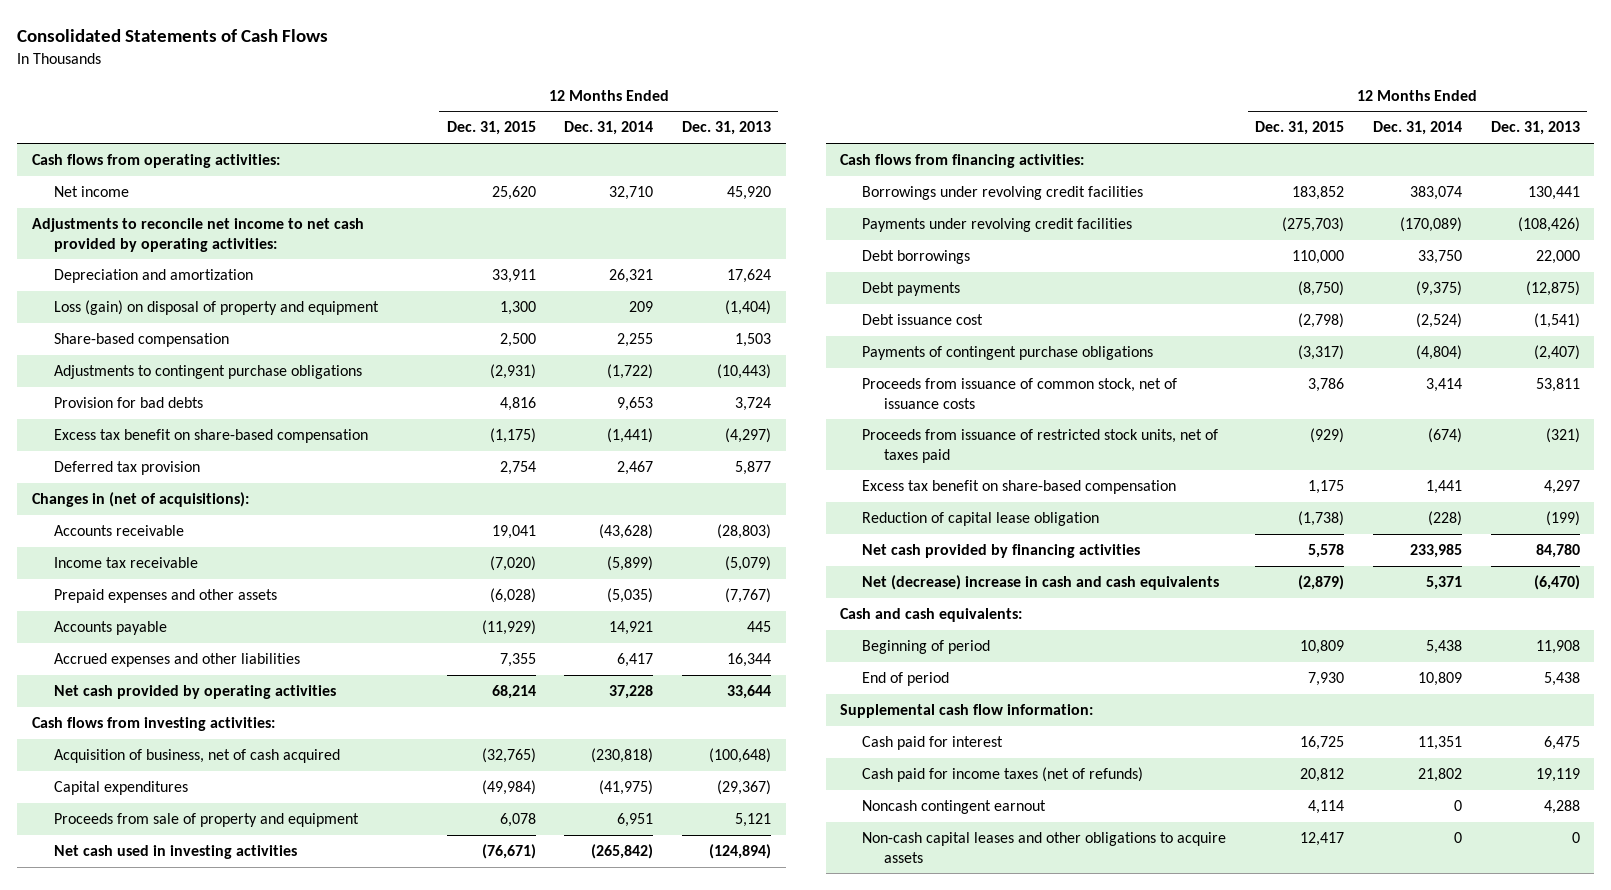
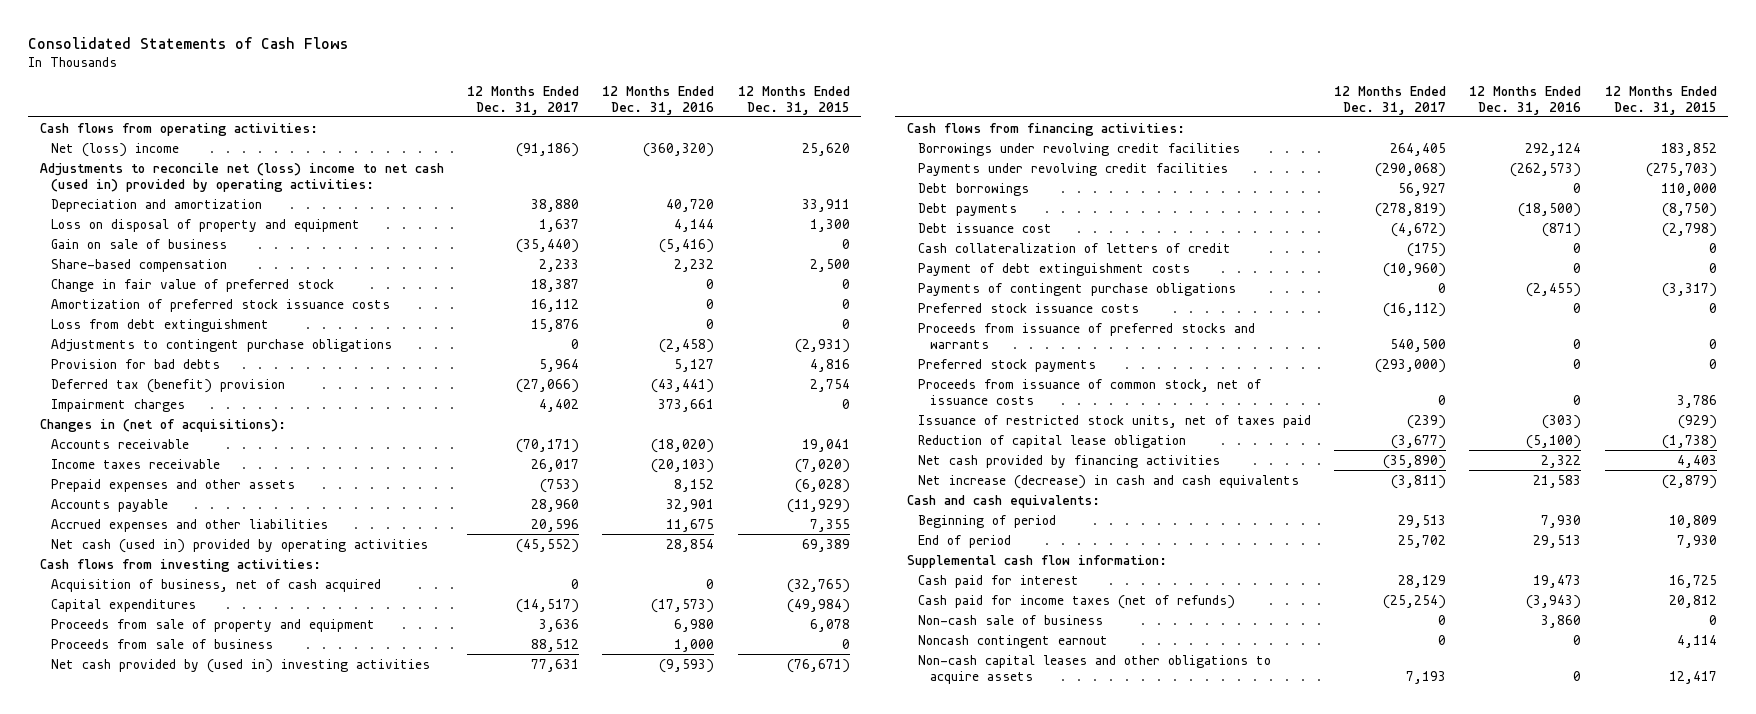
[564,121,654,136] Dec. 31, 2014 -> none
[682,121,772,136] Dec. 31, 2013 -> none
none -> [467,85,580,115] 12 Months Ended Dec. 31, 2017
none -> [602,85,715,115] 12 Months Ended Dec. 31, 2016
[53,186,129,198] Net income -> [51,142,180,157] Net (loss) income
[31,218,364,252] Adjustments to reconcile net income to net cash provided by operating activities: -> [39,162,444,192] Adjustments to reconcile net (loss) income to net cash (used in) provided by operating activities:
[53,300,379,316] Loss (gain) on disposal of property and equipment -> [51,218,361,232] Loss on disposal of property and equipment
none -> [51,238,228,249] Gain on sale of business
none -> [51,278,335,292] Change in fair value of preferred stock
none -> [51,298,391,312] Amortization of preferred stock issuance costs
none -> [51,318,270,332] Loss from debt extinguishment
[53,429,368,444] Excess tax benefit on share-based compensation -> none
[53,461,200,476] Deferred tax provision -> [51,378,286,393] Deferred tax (benefit) provision
none -> [51,398,186,412] Impairment charges
[53,557,198,569] Income tax receivable -> [51,458,221,469] Income taxes receivable
[53,685,336,700] Net cash provided by operating activities -> [51,538,429,553] Net cash (used in) provided by operating activities
[491,685,536,700] 68,214 -> [801,538,850,552] 69,389
none -> [51,638,274,649] Proceeds from sale of business
[53,845,297,860] Net cash used in investing activities -> [51,658,431,673] Net cash provided by (used in) investing activities
none -> [918,242,1232,253] Cash collateralization of letters of credit
none -> [918,262,1191,276] Payment of debt extinguishment costs
none -> [918,302,1140,313] Preferred stock issuance costs
none -> [918,322,1256,349] Proceeds from issuance of preferred stocks and warrants
none -> [918,358,1097,372] Preferred stock payments
[862,480,1177,495] Excess tax benefit on share-based compensation -> none
[862,429,1219,463] Proceeds from issuance of restricted stock units, net of taxes paid -> [918,414,1312,428] Issuance of restricted stock units, net of taxes paid
[1308,544,1345,559] 5,578 -> [1676,454,1717,468] 4,403
[862,575,1220,591] Net (decrease) increase in cash and cash equivalents -> [918,474,1300,489] Net increase (decrease) in cash and cash equivalents
none -> [918,614,1104,625] Non-cash sale of business

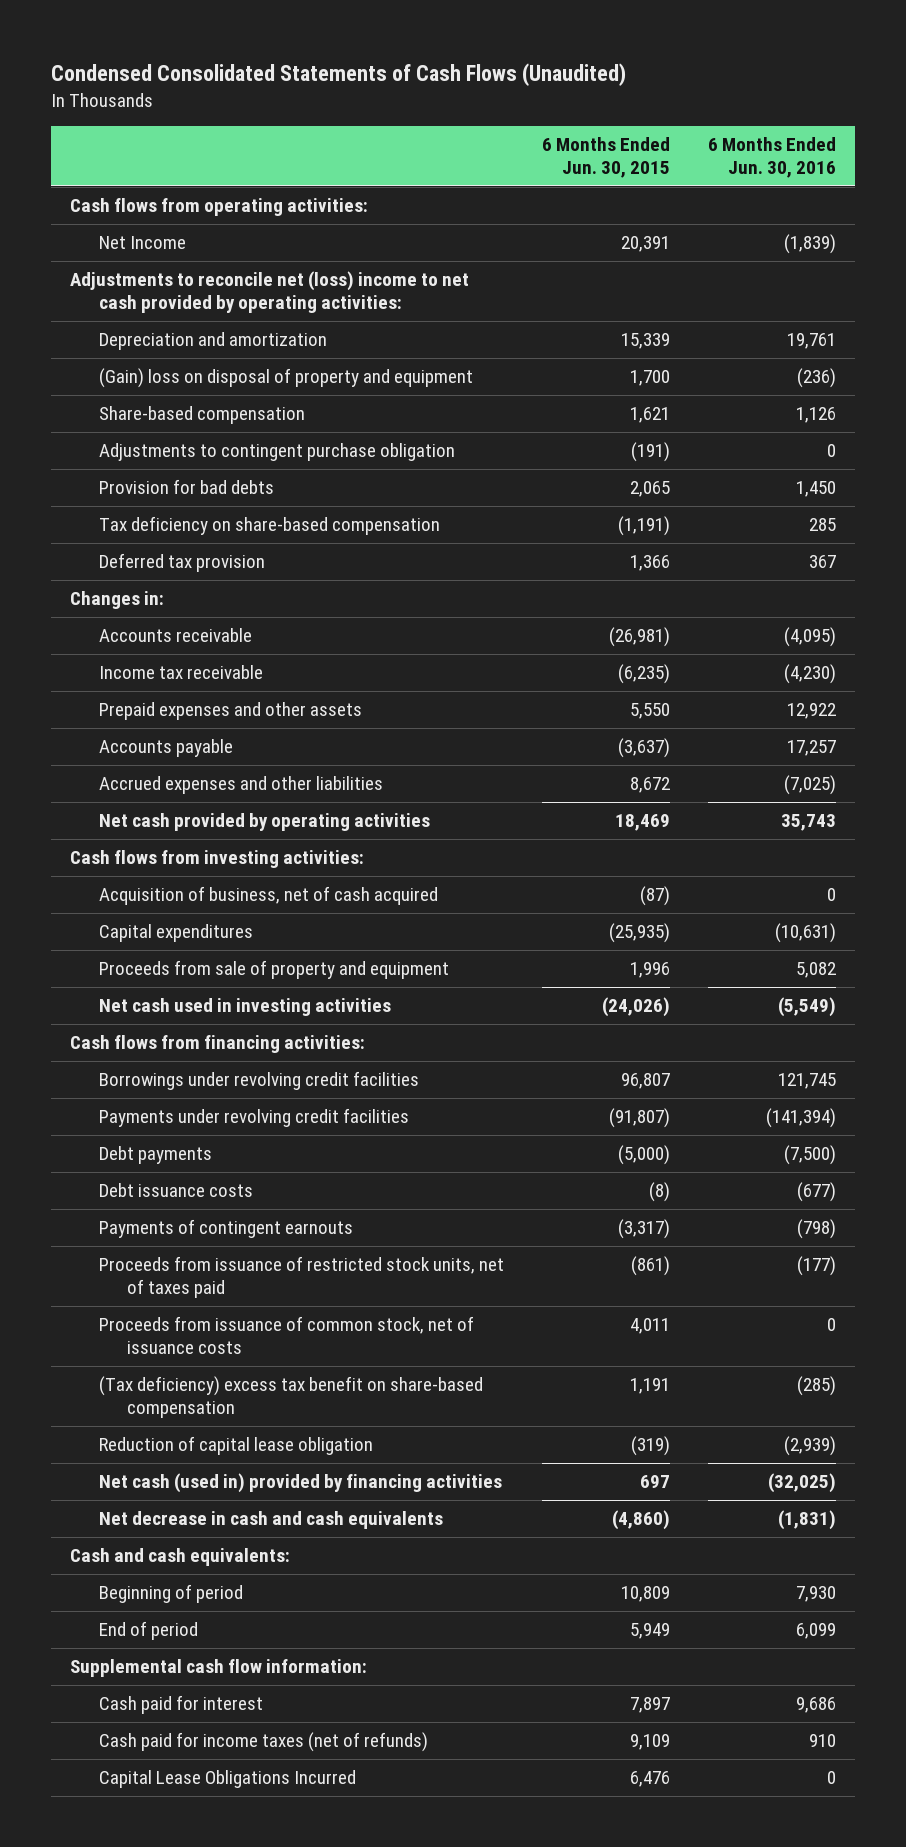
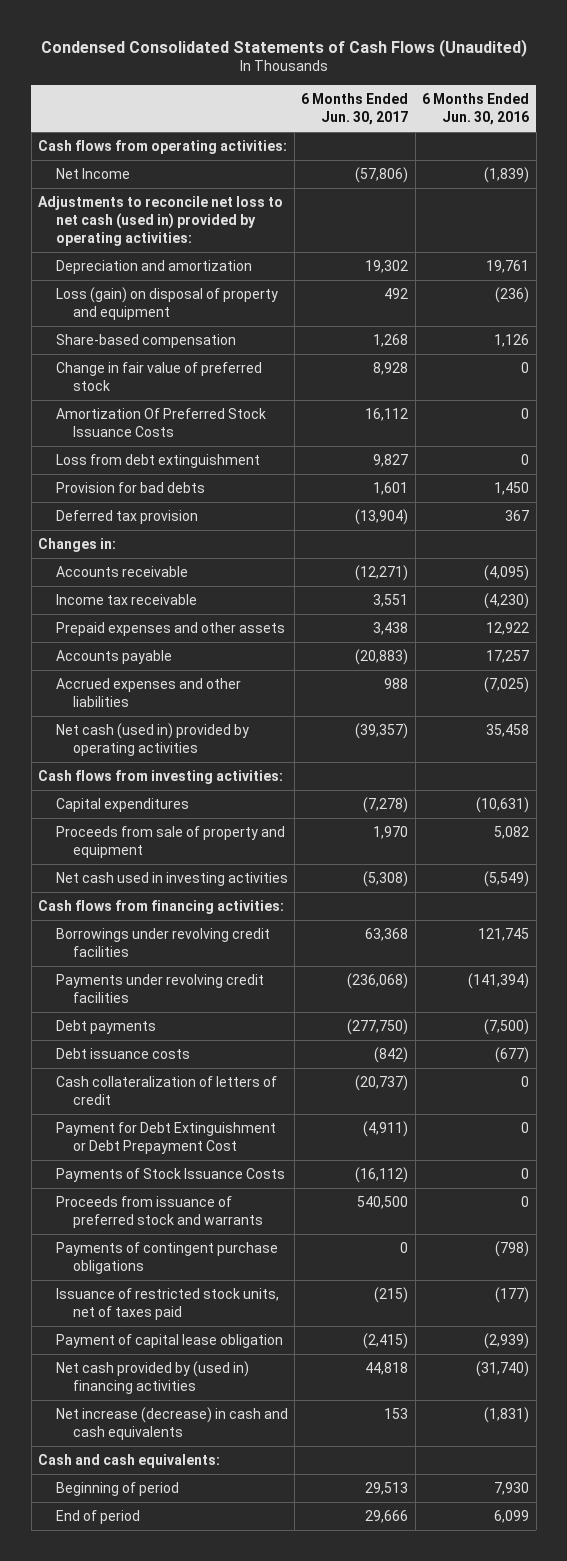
[541,137,670,179] 6 Months Ended Jun. 30, 2015 -> none
none -> [301,93,409,125] 6 Months Ended Jun. 30, 2017
[70,271,470,314] Adjustments to reconcile net (loss) income to net cash provided by operating activities: -> [38,196,284,246] Adjustments to reconcile net loss to net cash (used in) provided by operating activities:
[98,368,473,389] (Gain) loss on disposal of property and equipment -> [55,287,278,320] Loss (gain) on disposal of property and equipment
[98,443,455,462] Adjustments to contingent purchase obligation -> none
none -> [55,362,262,391] Change in fair value of preferred stock
none -> [55,408,266,437] Amortization Of Preferred Stock Issuance Costs
none -> [55,454,260,469] Loss from debt extinguishment
[98,516,440,536] Tax deficiency on share-based compensation -> none
[98,813,430,832] Net cash provided by operating activities -> [55,723,249,756] Net cash (used in) provided by operating activities
[780,814,836,832] 35,743 -> [486,724,530,738] 35,458
[98,886,438,906] Acquisition of business, net of cash acquired -> none
[98,1316,474,1355] Proceeds from issuance of common stock, net of issuance costs -> none
[98,1376,483,1419] (Tax deficiency) excess tax benefit on share-based compensation -> none
none -> [55,1076,277,1105] Cash collateralization of letters of credit
none -> [55,1122,276,1154] Payment for Debt Extinguishment or Debt Prepayment Cost
none -> [55,1168,285,1183] Payments of Stock Issuance Costs
none -> [55,1196,264,1228] Proceeds from issuance of preferred stock and warrants
[98,1219,353,1239] Payments of contingent earnouts -> [55,1242,278,1274] Payments of contingent purchase obligations
[98,1256,504,1299] Proceeds from issuance of restricted stock units, net of taxes paid -> [55,1288,279,1320] Issuance of restricted stock units, net of taxes paid
[98,1436,373,1456] Reduction of capital lease obligation -> [55,1334,283,1349] Payment of capital lease obligation
[98,1473,502,1494] Net cash (used in) provided by financing activities -> [55,1361,249,1394] Net cash provided by (used in) financing activities
[767,1473,836,1494] (32,025) -> [476,1361,530,1378] (31,740)
[98,1511,443,1530] Net decrease in cash and cash equivalents -> [55,1407,288,1440] Net increase (decrease) in cash and cash equivalents
[70,1659,368,1678] Supplemental cash flow information: -> none
[98,1695,263,1715] Cash paid for interest -> none
[98,1732,428,1753] Cash paid for income taxes (net of refunds) -> none
[98,1770,356,1789] Capital Lease Obligations Incurred -> none

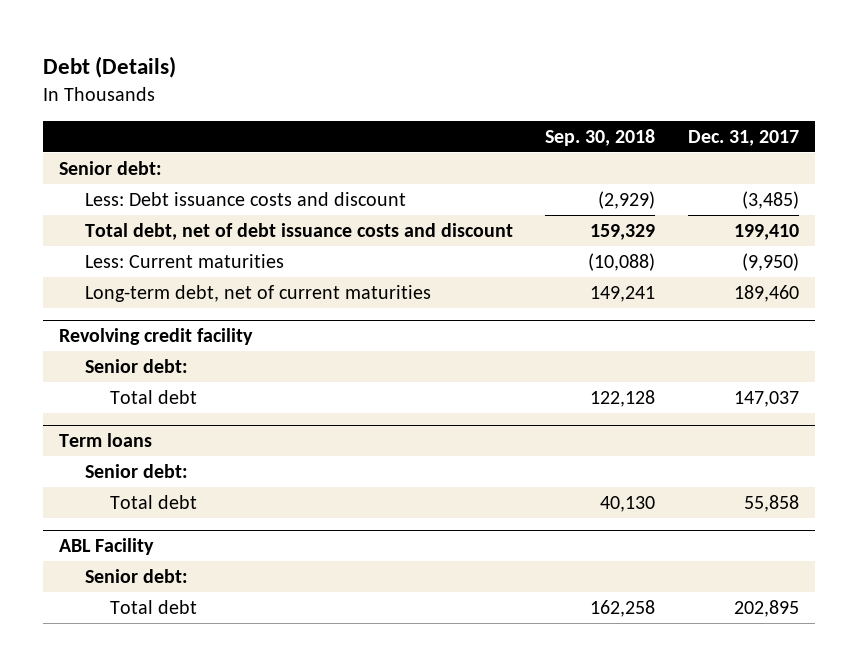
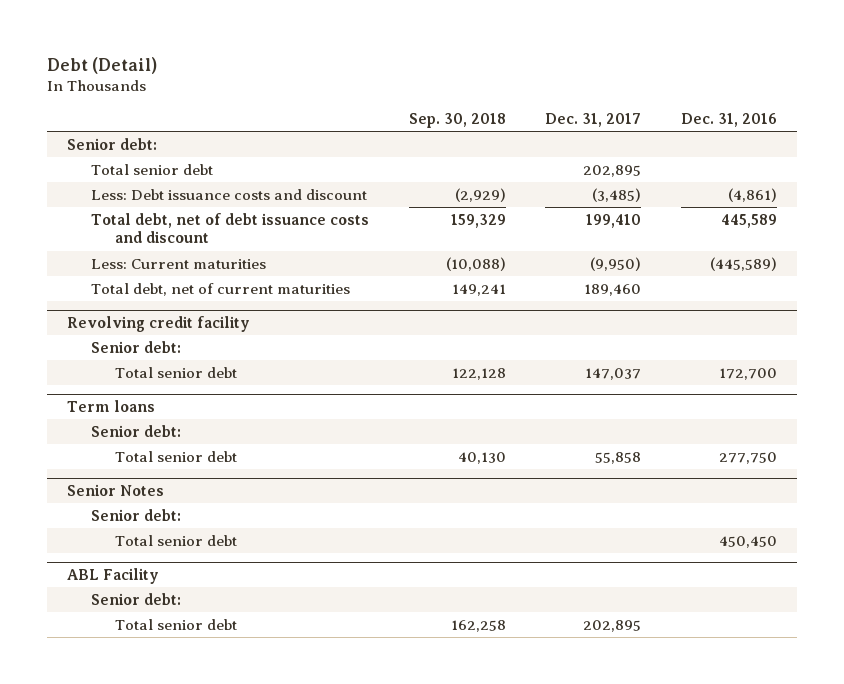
[42,55,176,78] Debt (Details) -> [46,56,157,74] Debt (Detail)
none -> [681,113,778,128] Dec. 31, 2016
none -> [90,163,213,175] Total senior debt
[84,285,431,303] Long-term debt, net of current maturities -> [90,282,350,296] Total debt, net of current maturities
[110,390,198,405] Total debt -> [114,366,237,378] Total senior debt
[110,495,198,510] Total debt -> [114,450,237,462] Total senior debt
none -> [66,484,164,497] Senior Notes
none -> [90,508,181,521] Senior debt:
none -> [114,534,237,546] Total senior debt
[110,600,198,615] Total debt -> [114,618,237,630] Total senior debt

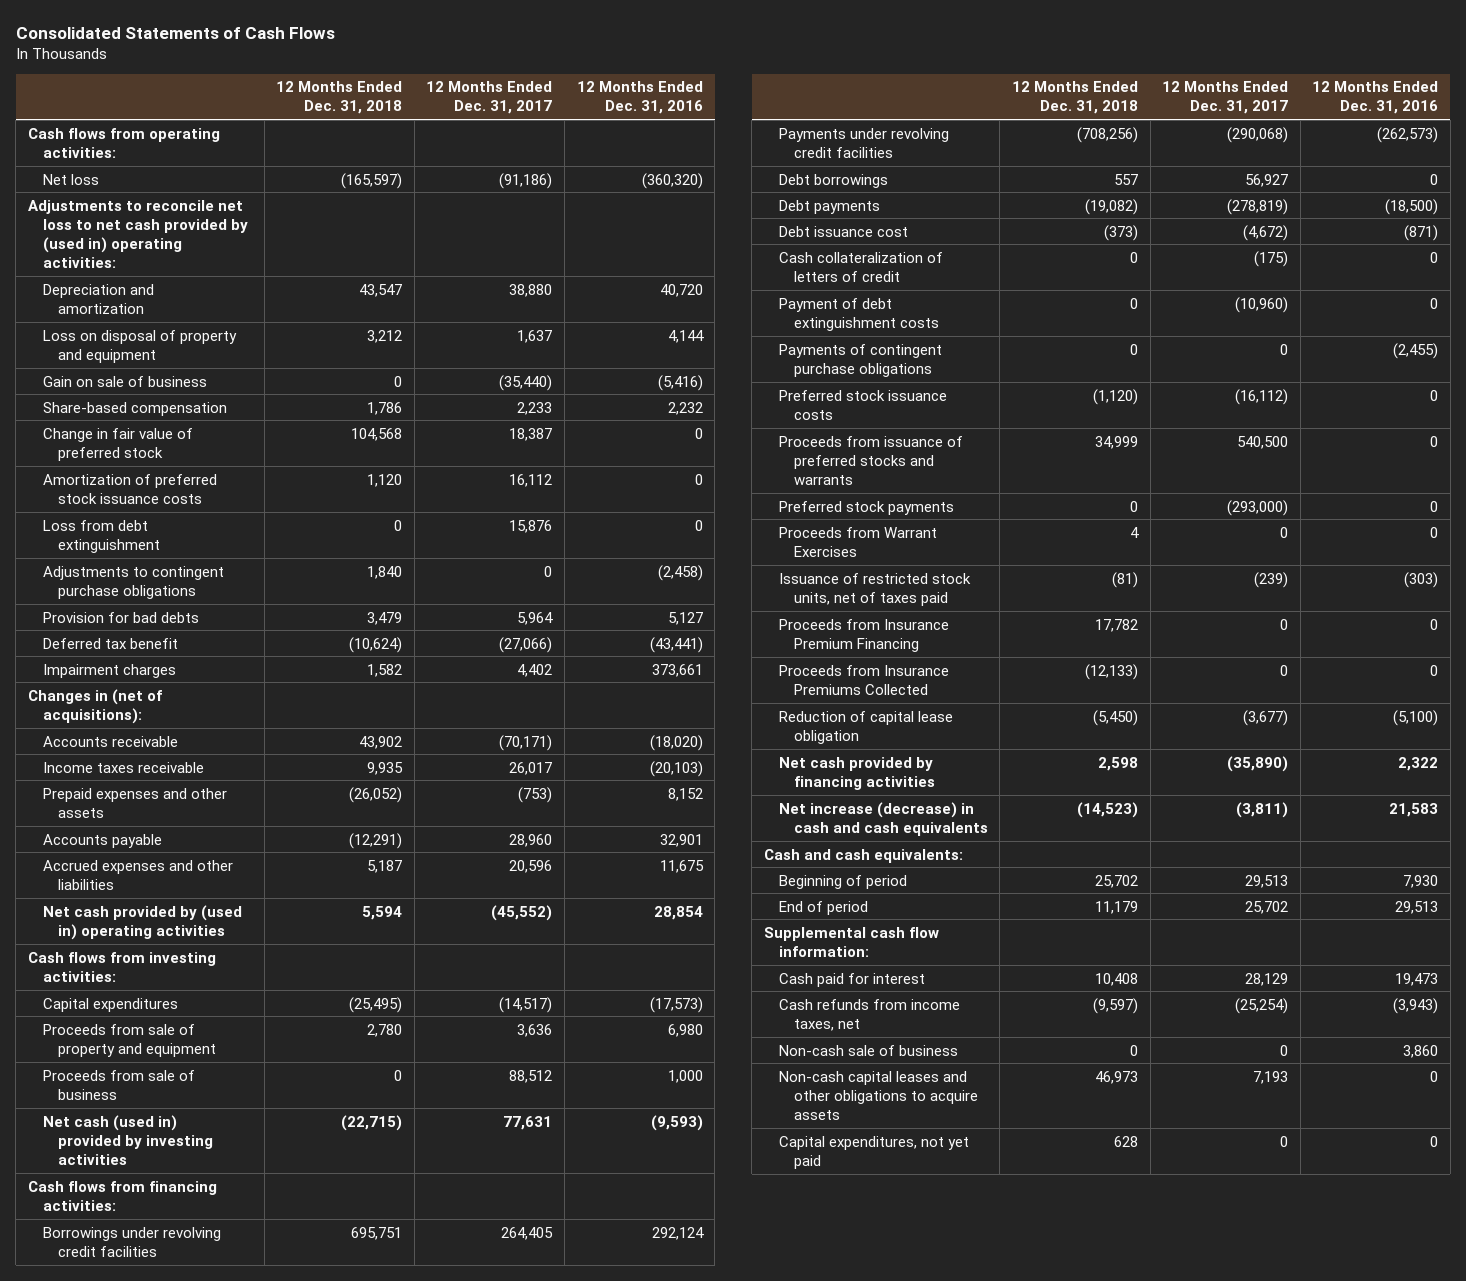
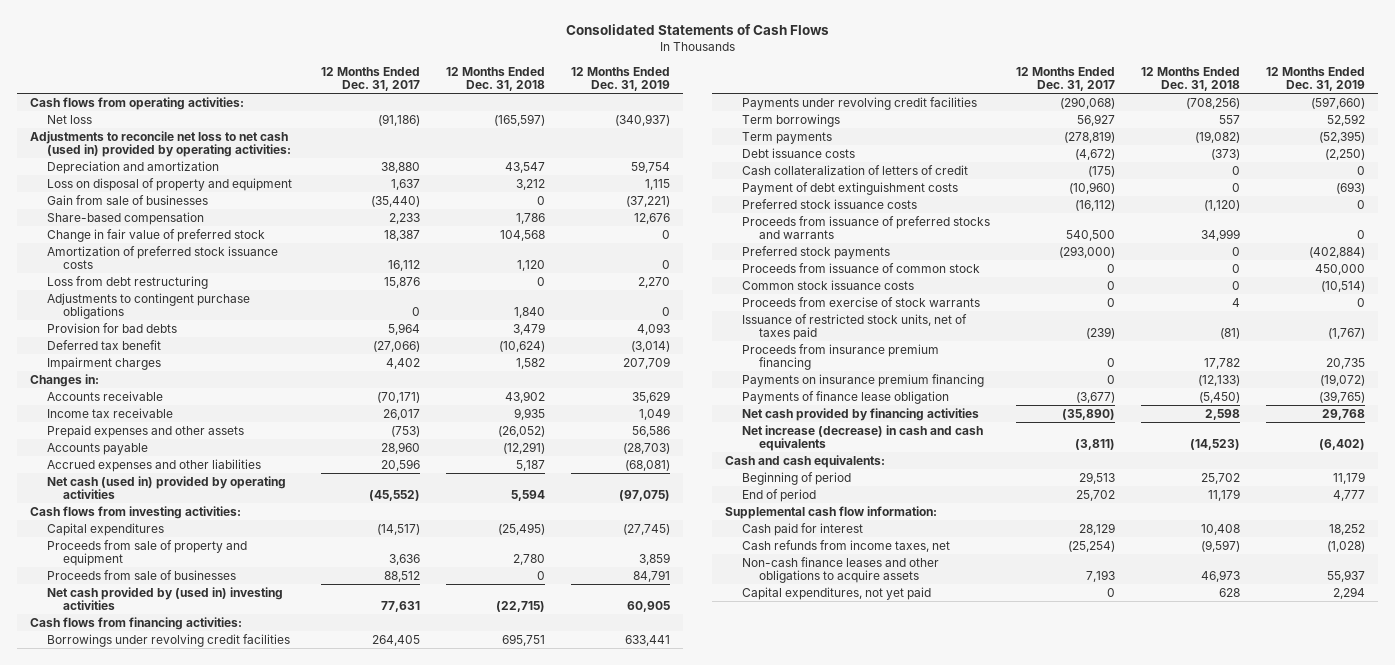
[576,81,703,115] 12 Months Ended Dec. 31, 2016 -> none
none -> [570,66,670,92] 12 Months Ended Dec. 31, 2019
[28,199,248,268] Adjustments to reconcile net loss to net cash provided by (used in) operating activities: -> [30,130,291,158] Adjustments to reconcile net loss to net cash (used in) provided by operating activities:
[42,375,207,387] Gain on sale of business -> [46,194,208,205] Gain from sale of businesses
[42,519,160,553] Loss from debt extinguishment -> [46,275,208,289] Loss from debt restructuring
[28,688,163,724] Changes in (net of acquisitions): -> [30,373,100,387] Changes in:
[42,761,204,773] Income taxes receivable -> [46,407,173,418] Income tax receivable
[42,904,242,940] Net cash provided by (used in) operating activities -> [46,475,286,500] Net cash (used in) provided by operating activities
[42,1069,195,1100] Proceeds from sale of business -> [46,569,236,580] Proceeds from sale of businesses
[42,1114,213,1165] Net cash (used in) provided by investing activities -> [46,586,283,611] Net cash provided by (used in) investing activities
[778,173,888,188] Debt borrowings -> [742,113,841,127] Term borrowings
[778,199,880,214] Debt payments -> [742,131,833,144] Term payments
[778,225,908,237] Debt issuance cost -> [742,147,856,158] Debt issuance costs
[778,343,942,377] Payments of contingent purchase obligations -> none
none -> [742,262,981,273] Proceeds from issuance of common stock
none -> [742,279,915,290] Common stock issuance costs
[778,526,937,557] Proceeds from Warrant Exercises -> [742,296,981,307] Proceeds from exercise of stock warrants
[778,618,949,652] Proceeds from Insurance Premium Financing -> [742,343,940,371] Proceeds from insurance premium financing
[778,664,949,695] Proceeds from Insurance Premiums Collected -> [742,373,985,387] Payments on insurance premium financing
[778,710,953,744] Reduction of capital lease obligation -> [742,390,950,404] Payments of finance lease obligation
[778,1044,958,1056] Non-cash sale of business -> none
[778,1070,978,1120] Non-cash capital leases and other obligations to acquire assets -> [742,556,940,584] Non-cash finance leases and other obligations to acquire assets

